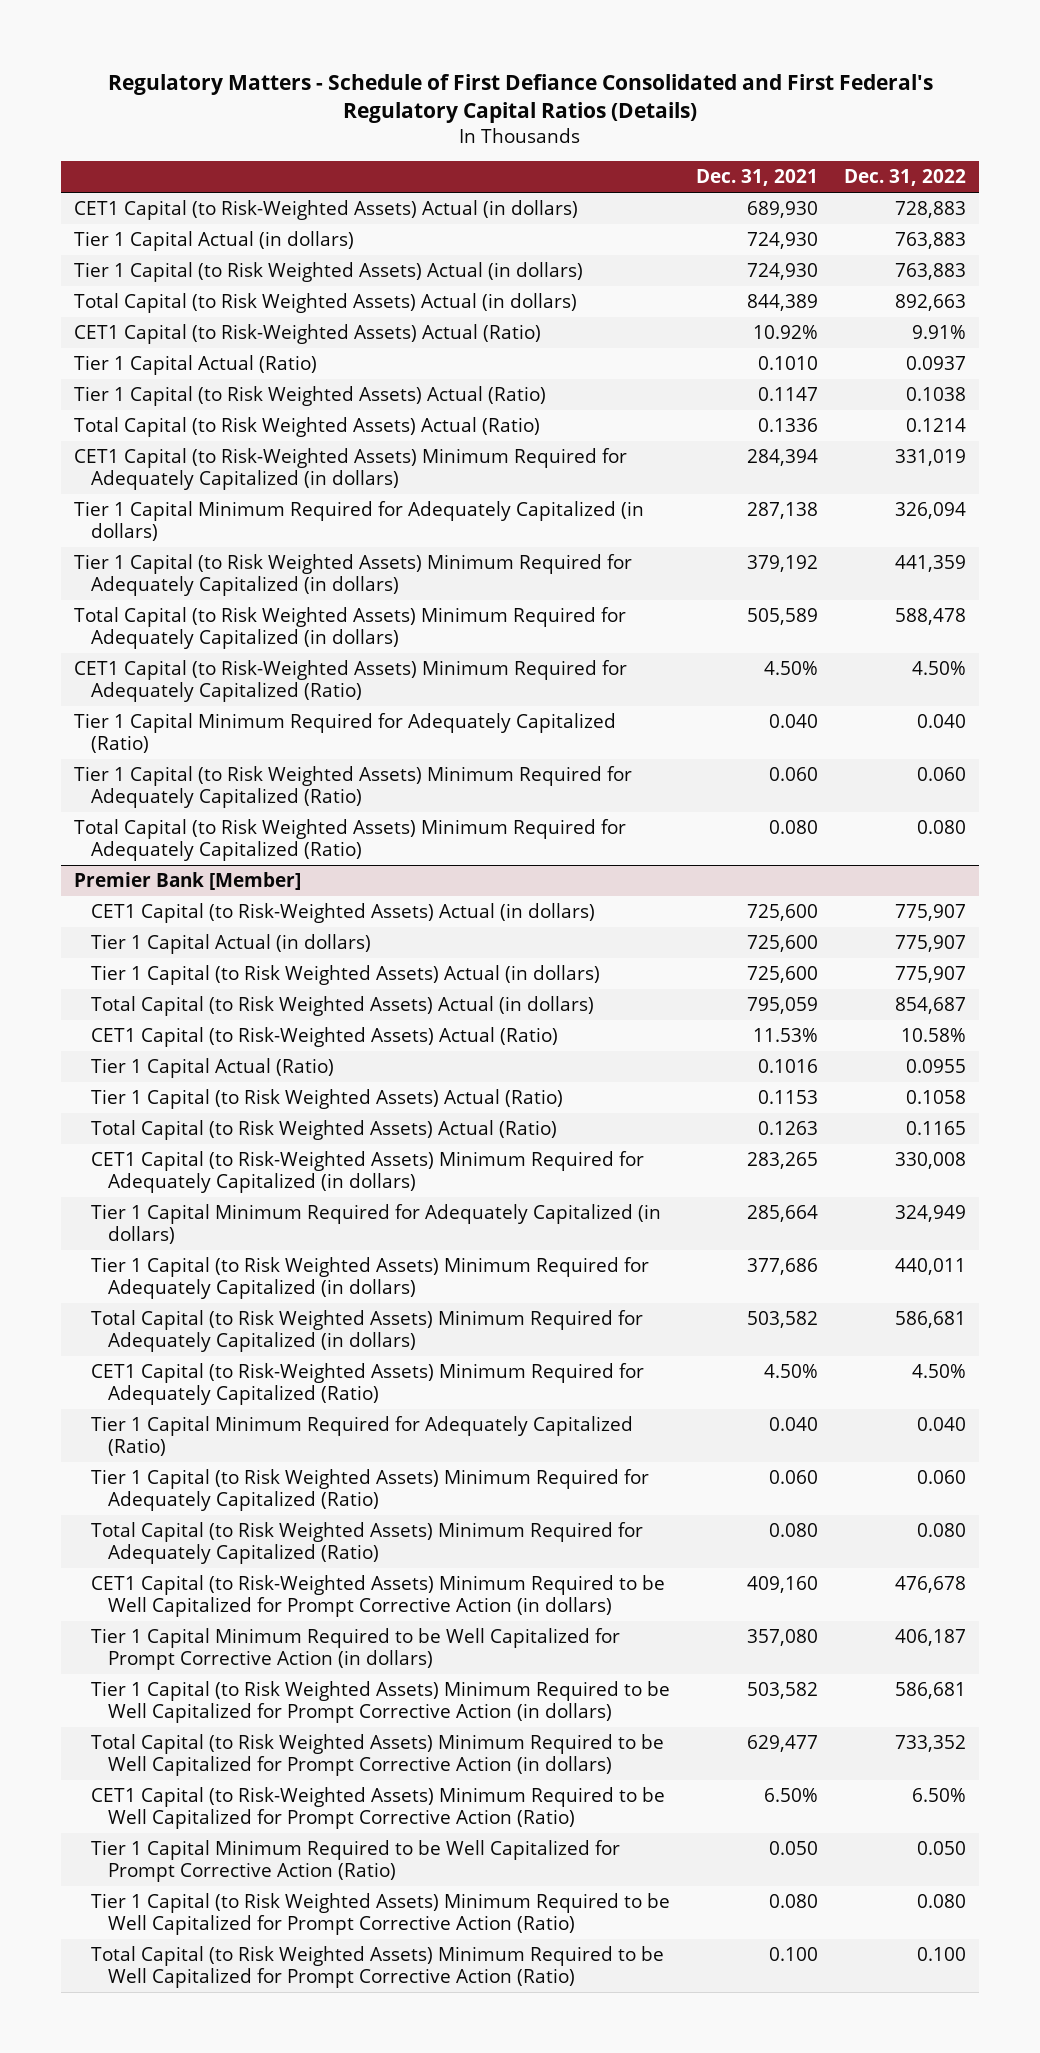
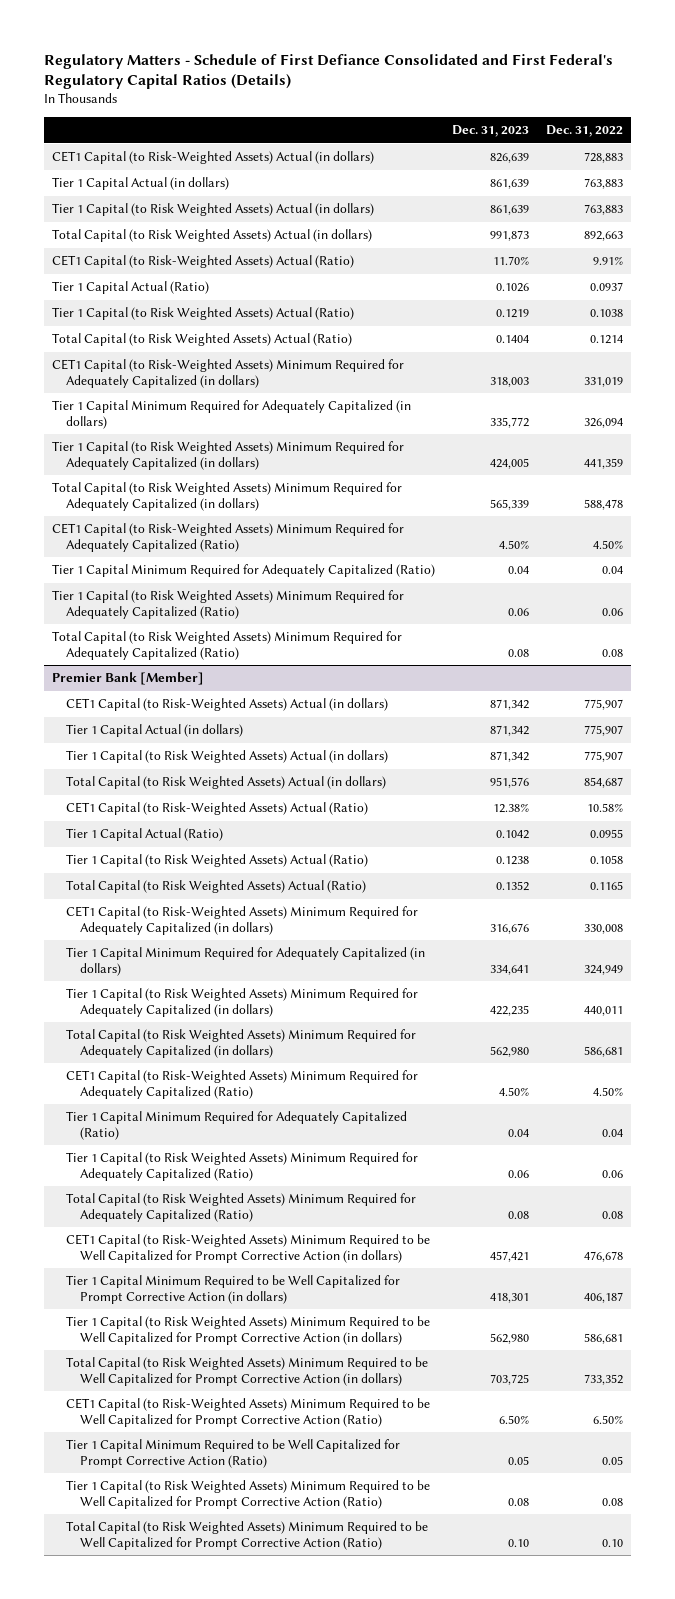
[695,169,818,187] Dec. 31, 2021 -> none
none -> [451,125,529,138] Dec. 31, 2023
[916,714,966,729] 0.040 -> [601,566,623,575] 0.04
[916,767,966,782] 0.060 -> [601,607,623,616] 0.06
[916,820,966,835] 0.080 -> [601,648,623,657] 0.08
[916,1417,966,1432] 0.040 -> [601,1128,623,1137] 0.04
[916,1470,966,1485] 0.060 -> [601,1169,623,1178] 0.06
[916,1523,966,1538] 0.080 -> [601,1210,623,1219] 0.08
[916,1841,966,1856] 0.050 -> [601,1455,623,1465] 0.05
[916,1894,966,1909] 0.080 -> [601,1497,623,1506] 0.08
[916,1947,966,1962] 0.100 -> [601,1538,623,1547] 0.10

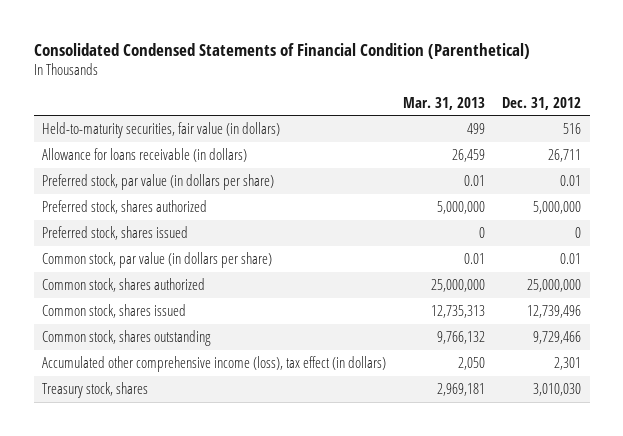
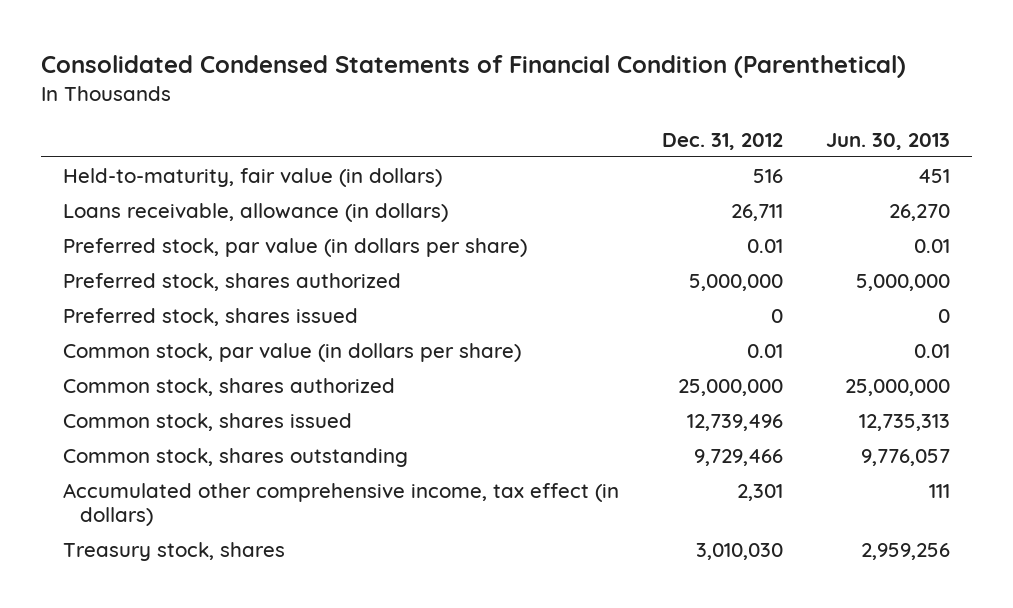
[403,96,486,110] Mar. 31, 2013 -> none
none -> [826,132,951,150] Jun. 30, 2013
[42,121,281,138] Held-to-maturity securities, fair value (in dollars) -> [62,167,442,187] Held-to-maturity, fair value (in dollars)
[42,147,248,162] Allowance for loans receivable (in dollars) -> [62,202,448,222] Loans receivable, allowance (in dollars)
[42,355,387,372] Accumulated other comprehensive income (loss), tax effect (in dollars) -> [62,482,619,527] Accumulated other comprehensive income, tax effect (in dollars)

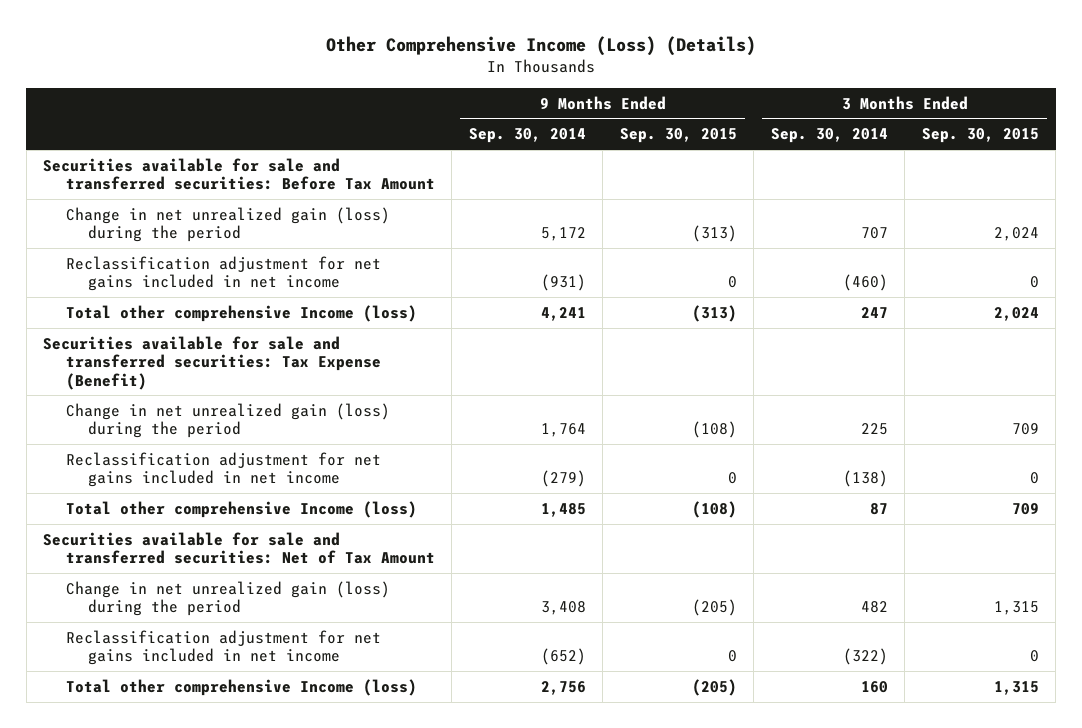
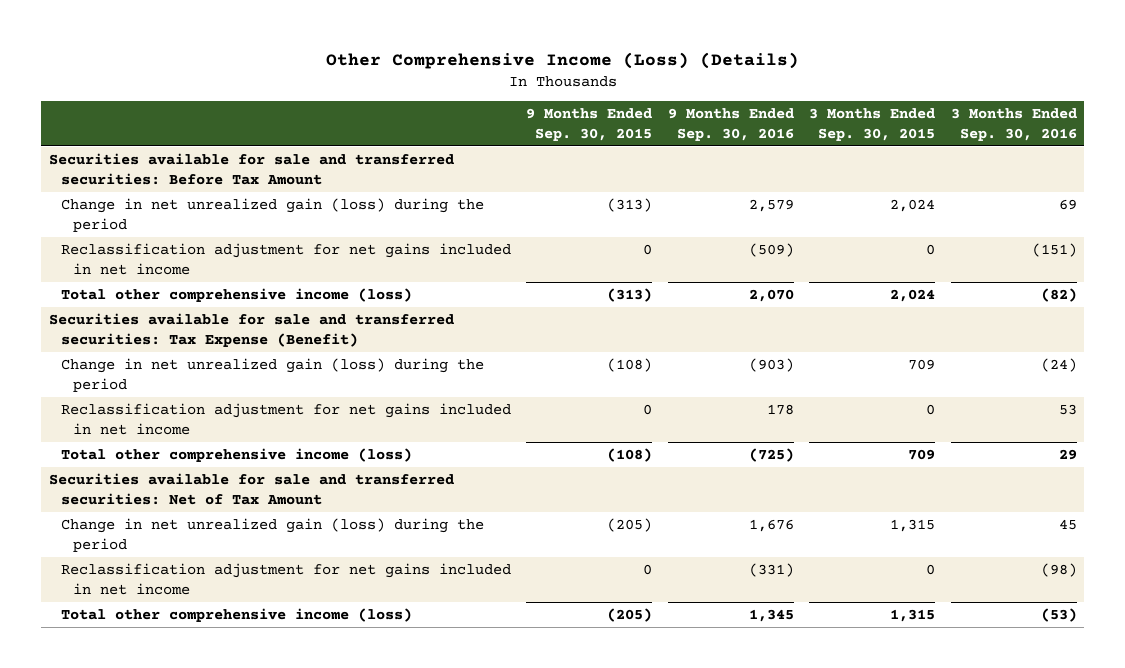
[468,128,586,144] Sep. 30, 2014 -> none
[770,128,888,144] Sep. 30, 2014 -> none
none -> [667,108,794,141] 9 Months Ended Sep. 30, 2016
none -> [950,108,1077,141] 3 Months Ended Sep. 30, 2016
[65,304,417,322] Total other comprehensive Income (loss) -> [60,288,412,303] Total other comprehensive income (loss)
[65,500,417,518] Total other comprehensive Income (loss) -> [60,448,412,463] Total other comprehensive income (loss)
[65,678,417,696] Total other comprehensive Income (loss) -> [60,608,412,623] Total other comprehensive income (loss)

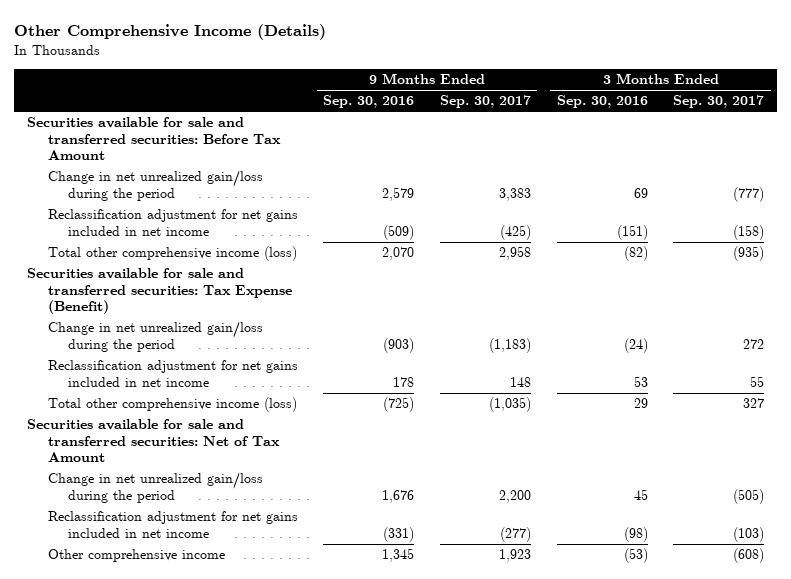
[325,51,799,69] Other Comprehensive Income (Loss) (Details) -> [14,23,327,40] Other Comprehensive Income (Details)
[526,108,653,141] 9 Months Ended Sep. 30, 2015 -> none
[809,108,936,141] 3 Months Ended Sep. 30, 2015 -> none
none -> [439,95,531,109] Sep. 30, 2017
none -> [673,95,765,109] Sep. 30, 2017
[60,198,484,232] Change in net unrealized gain (loss) during the period -> [47,170,263,201] Change in net unrealized gain/loss during the period
[60,358,484,392] Change in net unrealized gain (loss) during the period -> [47,321,263,352] Change in net unrealized gain/loss during the period
[60,518,484,552] Change in net unrealized gain (loss) during the period -> [47,472,263,503] Change in net unrealized gain/loss during the period
[60,608,412,623] Total other comprehensive income (loss) -> [47,549,225,563] Other comprehensive income

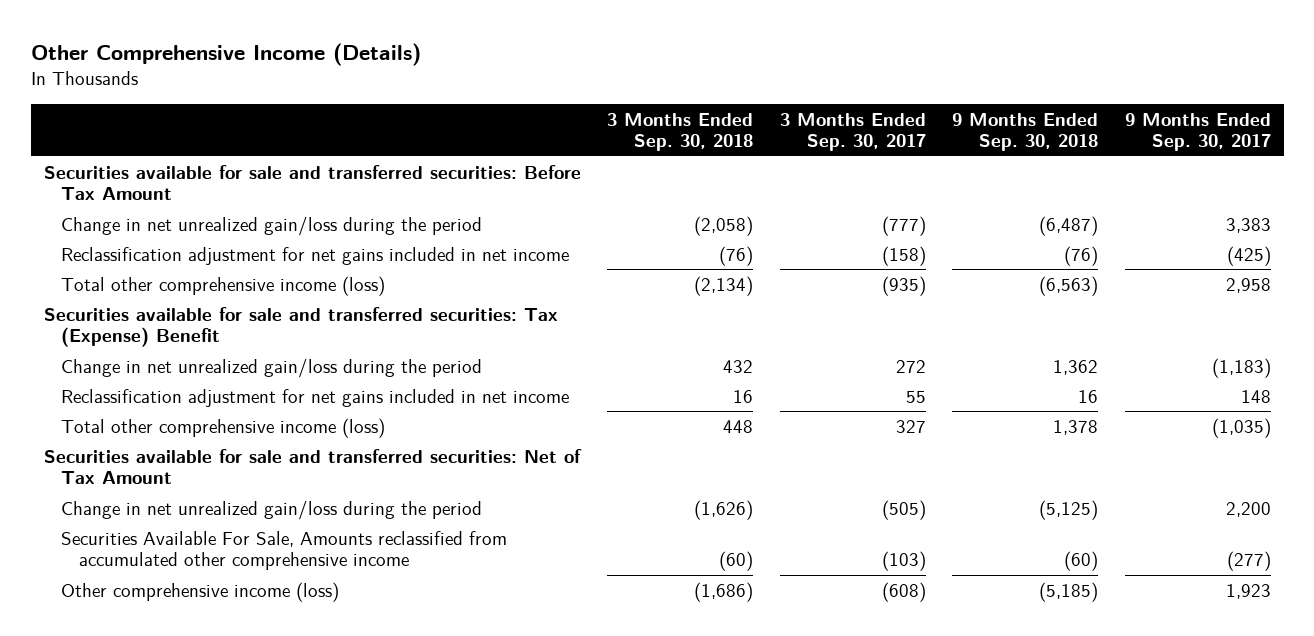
[323,95,415,109] Sep. 30, 2016 -> none
[556,95,648,109] Sep. 30, 2016 -> none
none -> [607,112,754,152] 3 Months Ended Sep. 30, 2018
none -> [952,112,1099,152] 9 Months Ended Sep. 30, 2018
[27,268,292,315] Securities available for sale and transferred securities: Tax Expense (Benefit) -> [43,306,558,348] Securities available for sale and transferred securities: Tax (Expense) Benefit
[47,511,298,538] Reclassification adjustment for net gains included in net income -> [61,530,508,571] Securities Available For Sale, Amounts reclassified from accumulated other comprehensive income
[47,549,225,563] Other comprehensive income -> [61,581,340,602] Other comprehensive income (loss)

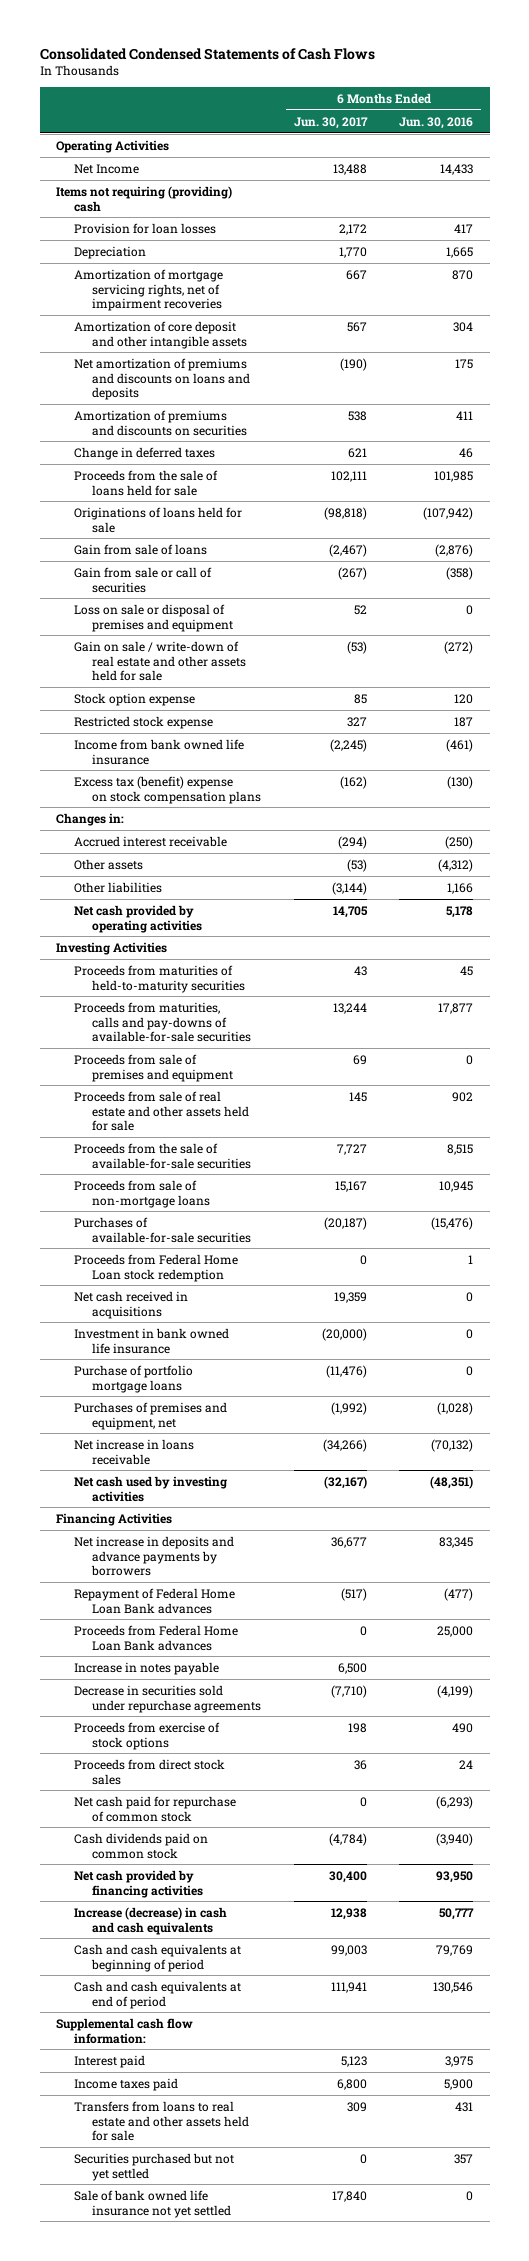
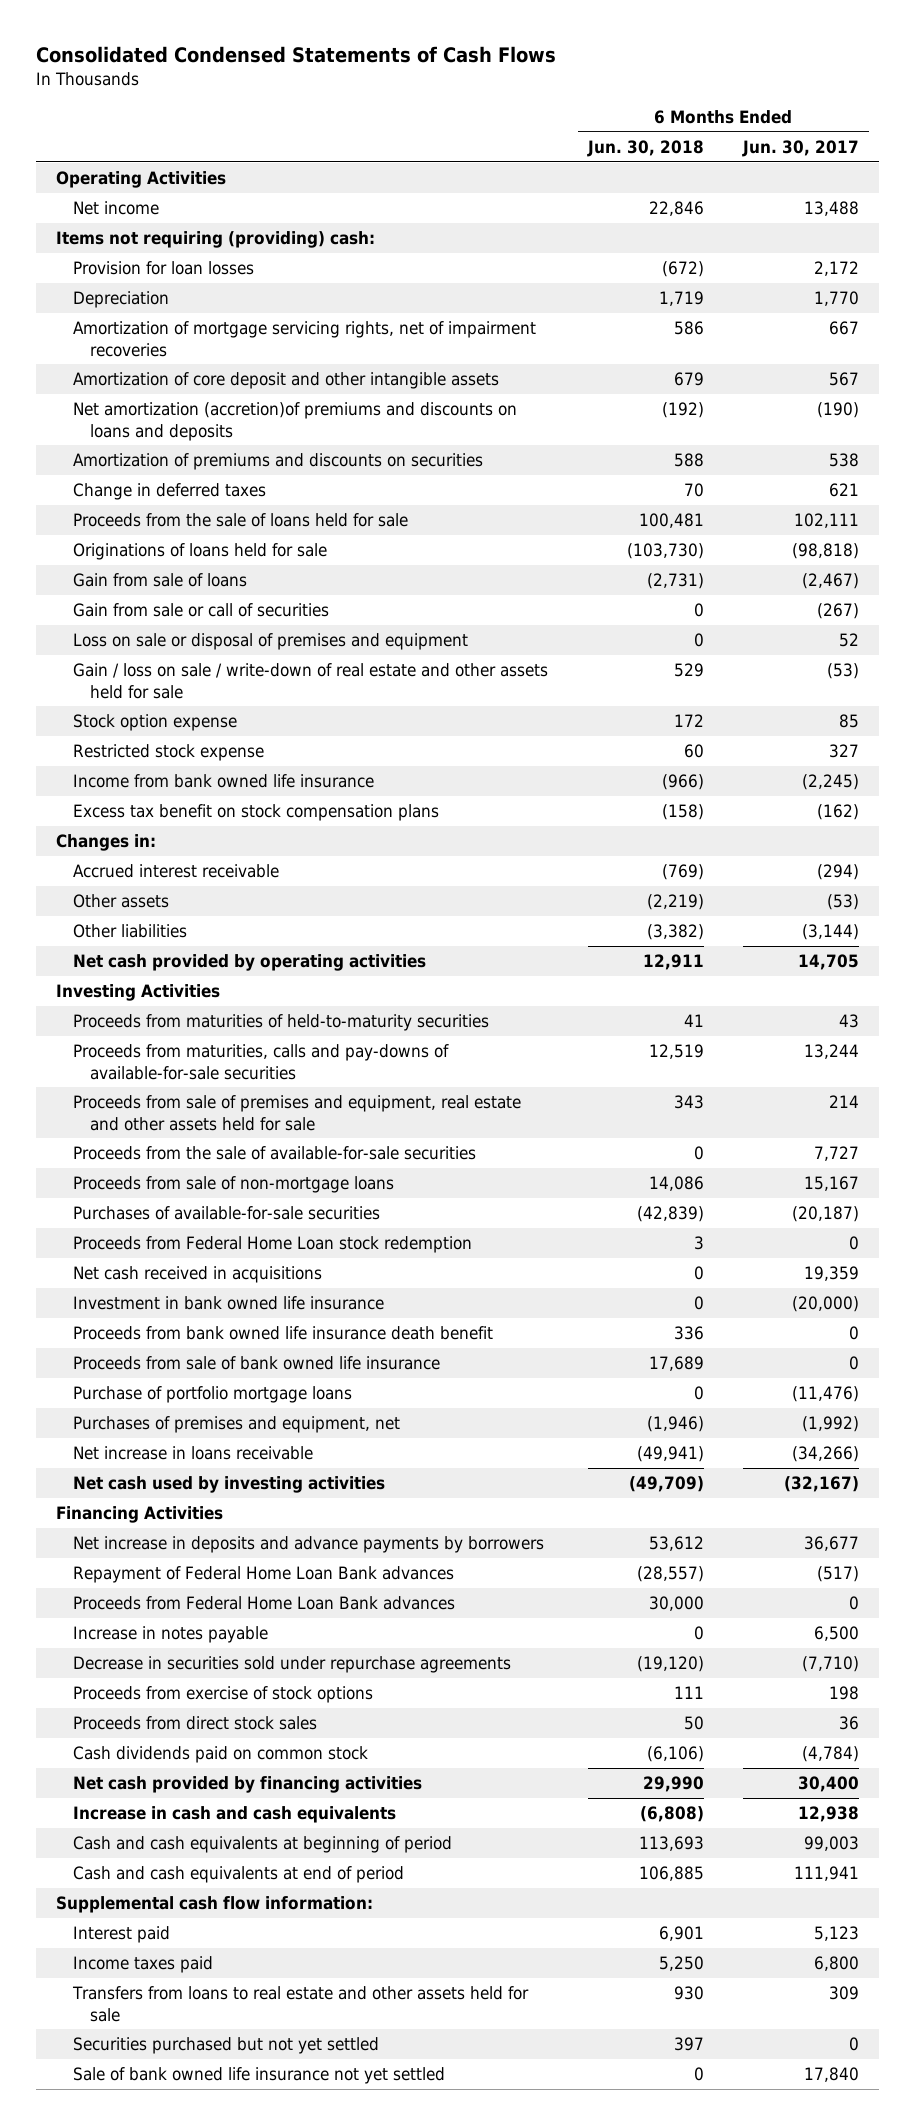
[399,116,474,129] Jun. 30, 2016 -> none
none -> [586,139,704,157] Jun. 30, 2018
[74,163,140,174] Net Income -> [72,201,159,216] Net income
[55,185,232,212] Items not requiring (providing) cash -> [55,231,375,249] Items not requiring (providing) cash:
[74,357,251,401] Net amortization of premiums and discounts on loans and deposits -> [72,402,517,441] Net amortization (accretion)of premiums and discounts on loans and deposits
[74,640,247,682] Gain on sale / write-down of real estate and other assets held for sale -> [72,663,548,699] Gain / loss on sale / write-down of real estate and other assets held for sale
[74,775,262,804] Excess tax (benefit) expense on stock compensation plans -> [72,804,439,822] Excess tax benefit on stock compensation plans
[74,1053,234,1082] Proceeds from sale of premises and equipment -> none
[74,1090,250,1132] Proceeds from sale of real estate and other assets held for sale -> [72,1095,521,1131] Proceeds from sale of premises and equipment, real estate and other assets held for sale
[348,1091,367,1102] 145 -> [829,1095,860,1109] 214
none -> [72,1326,493,1341] Proceeds from bank owned life insurance death benefit
none -> [72,1356,440,1371] Proceeds from sale of bank owned life insurance
[74,1795,237,1822] Net cash paid for repurchase of common stock -> none
[74,1906,228,1935] Increase (decrease) in cash and cash equivalents -> [72,1806,396,1824] Increase in cash and cash equivalents

